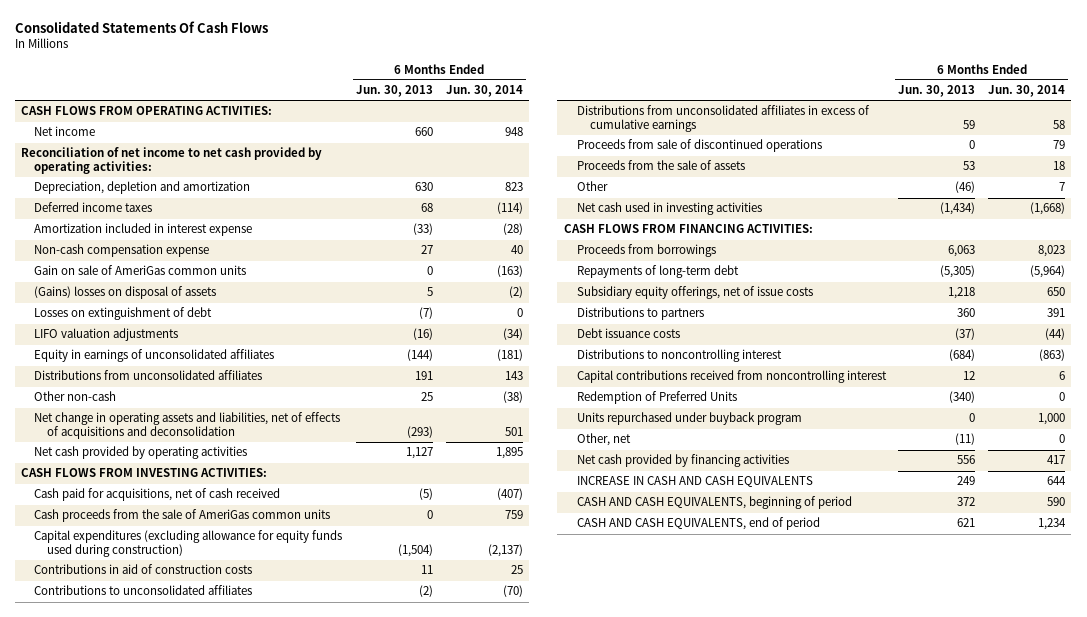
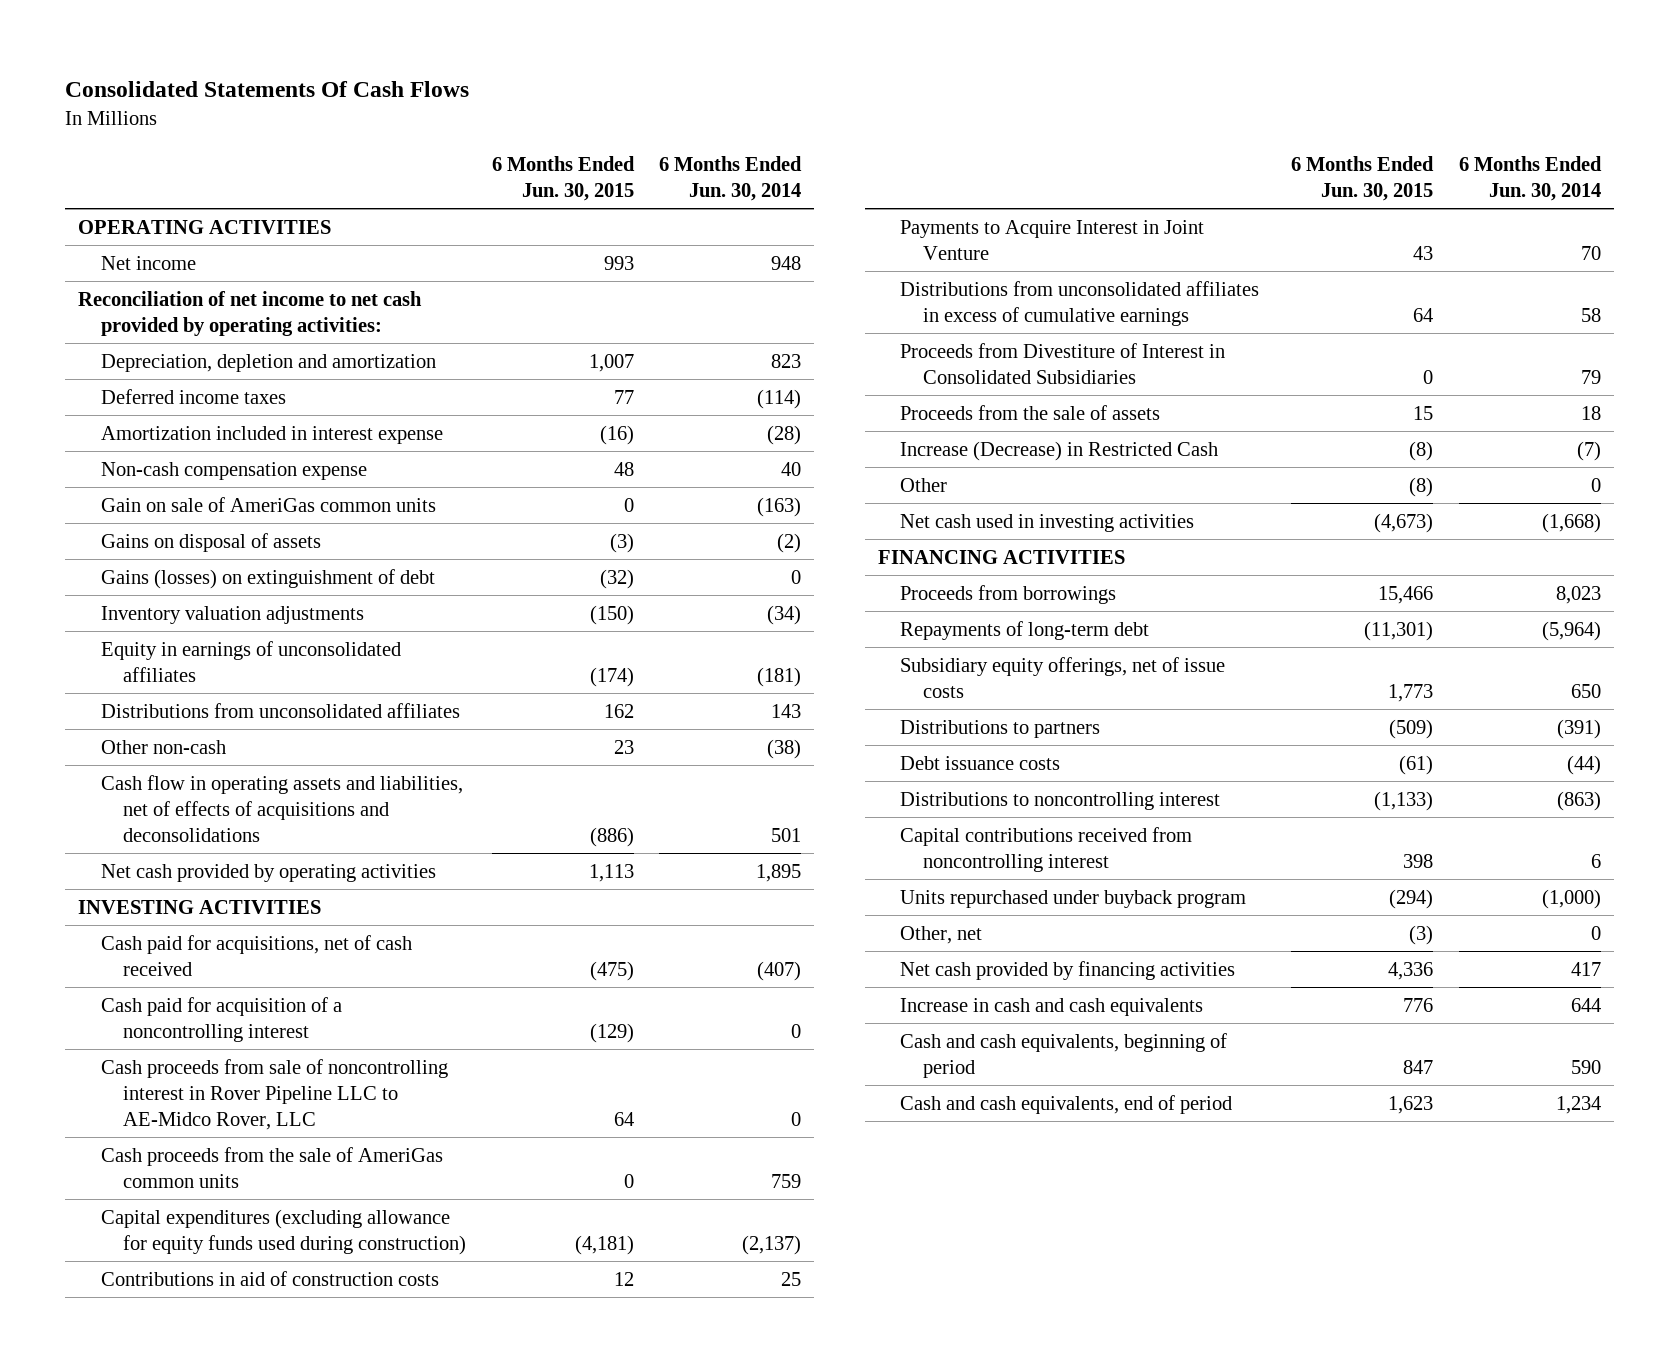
[356,85,434,98] Jun. 30, 2013 -> none
none -> [491,155,635,201] 6 Months Ended Jun. 30, 2015
[21,106,273,116] CASH FLOWS FROM OPERATING ACTIVITIES: -> [78,219,332,234] OPERATING ACTIVITIES
[34,286,217,300] (Gains) losses on disposal of assets -> [100,532,321,552] Gains on disposal of assets
[34,307,213,321] Losses on extinguishment of debt -> [100,568,435,589] Gains (losses) on extinguishment of debt
[34,328,179,342] LIFO valuation adjustments -> [100,605,364,624] Inventory valuation adjustments
[34,412,341,439] Net change in operating assets and liabilities, net of effects of acquisitions and deconsolidation -> [100,774,463,843] Cash flow in operating assets and liabilities, net of effects of acquisitions and deconsolidations
[21,468,268,478] CASH FLOWS FROM INVESTING ACTIVITIES: -> [78,899,322,914] INVESTING ACTIVITIES
none -> [100,996,342,1042] Cash paid for acquisition of a noncontrolling interest
none -> [100,1058,448,1131] Cash proceeds from sale of noncontrolling interest in Rover Pipeline LLC to AE-Midco Rover, LLC
[34,585,253,596] Contributions to unconsolidated affiliates -> none
none -> [900,219,1205,260] Payments to Acquire Interest in Joint Venture
[576,139,822,153] Proceeds from sale of discontinued operations -> [900,342,1226,384] Proceeds from Divestiture of Interest in Consolidated Subsidiaries
none -> [900,440,1219,461] Increase (Decrease) in Restricted Cash
[1059,182,1066,192] 7 -> [1590,477,1601,492] 0
[563,224,813,234] CASH FLOWS FROM FINANCING ACTIVITIES: -> [877,549,1125,564] FINANCING ACTIVITIES
[1047,308,1066,318] 391 -> [1556,718,1601,739] (391)
[576,391,737,405] Redemption of Preferred Units -> none
[1038,413,1066,426] 1,000 -> [1541,888,1601,909] (1,000)
[576,476,813,488] INCREASE IN CASH AND CASH EQUIVALENTS -> [900,997,1204,1016] Increase in cash and cash equivalents
[576,496,852,510] CASH AND CASH EQUIVALENTS, beginning of period -> [900,1032,1228,1078] Cash and cash equivalents, beginning of period
[576,517,820,531] CASH AND CASH EQUIVALENTS, end of period -> [900,1094,1233,1114] Cash and cash equivalents, end of period

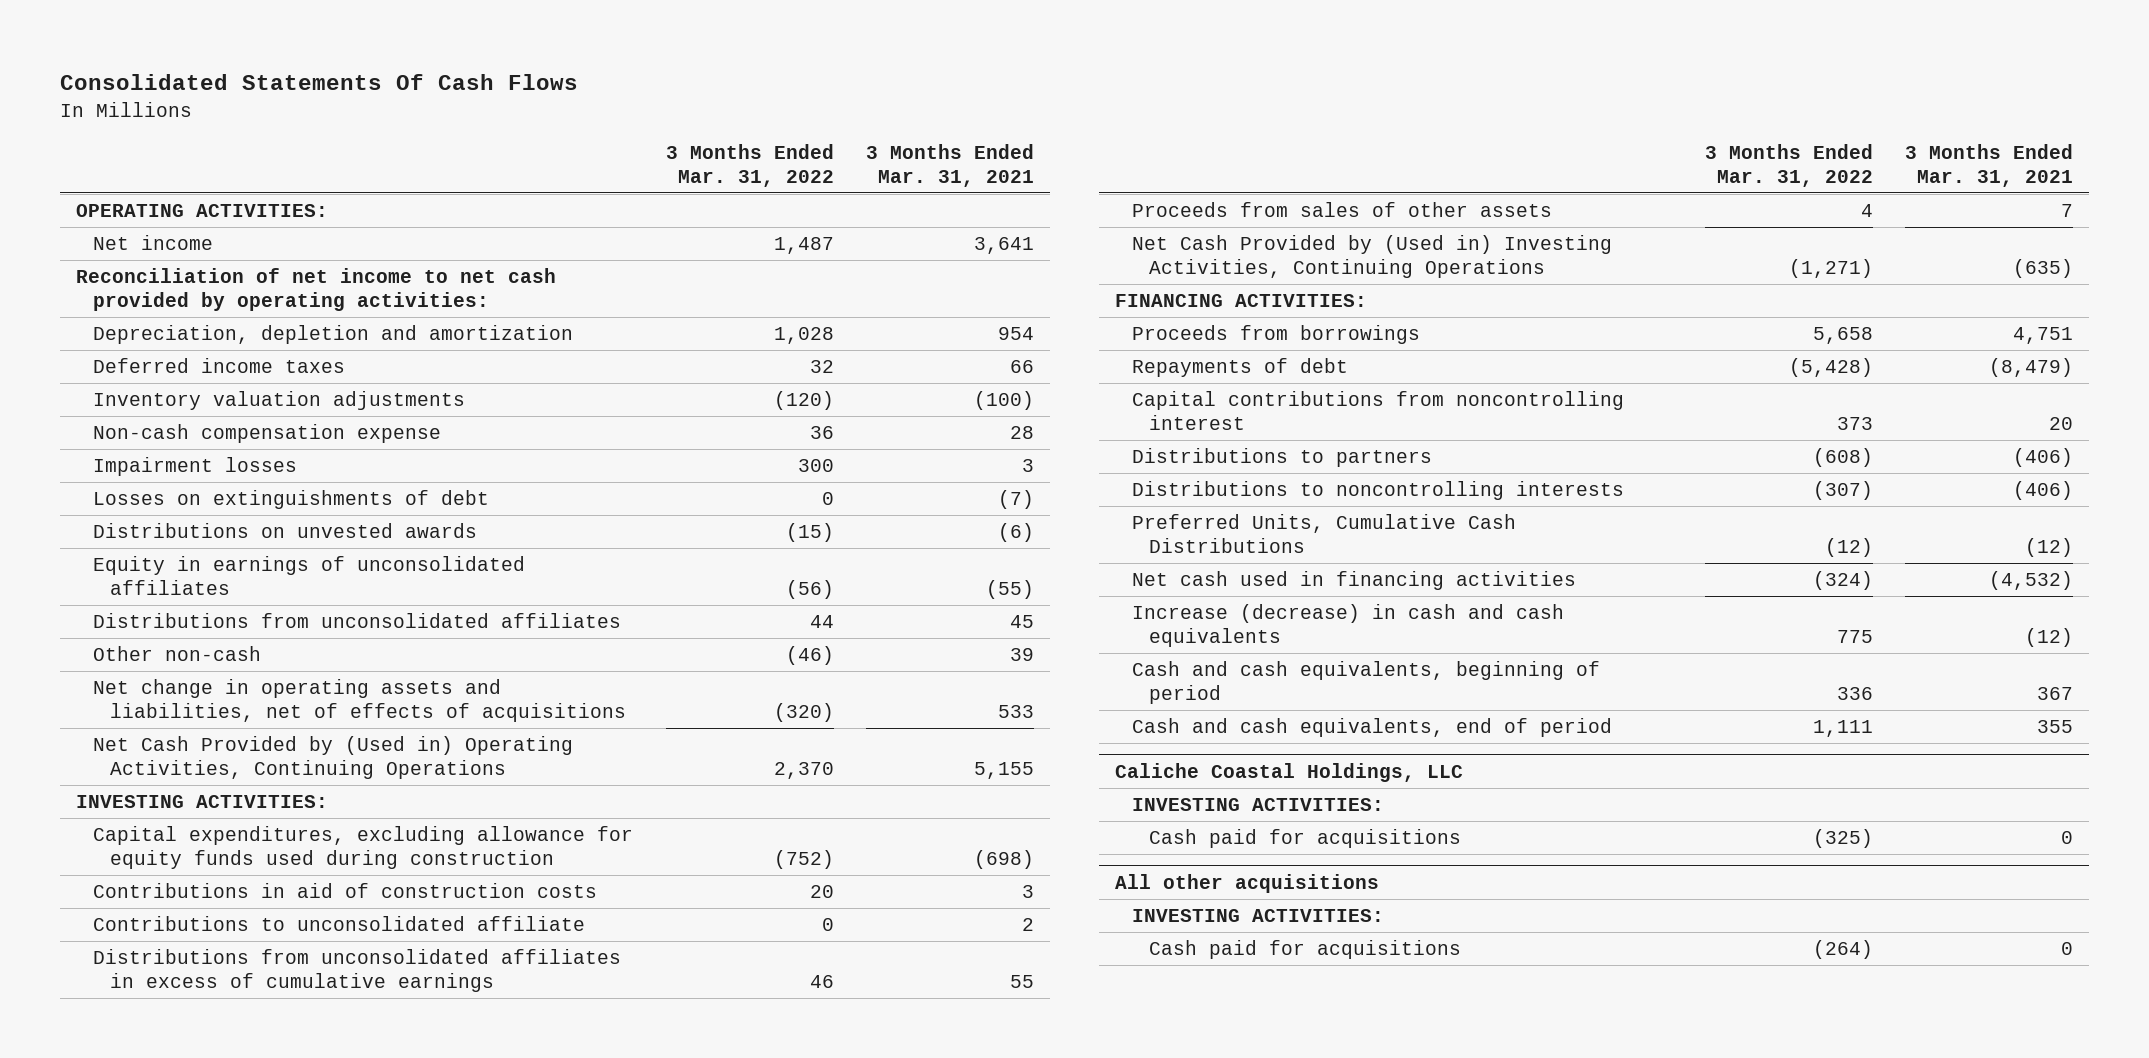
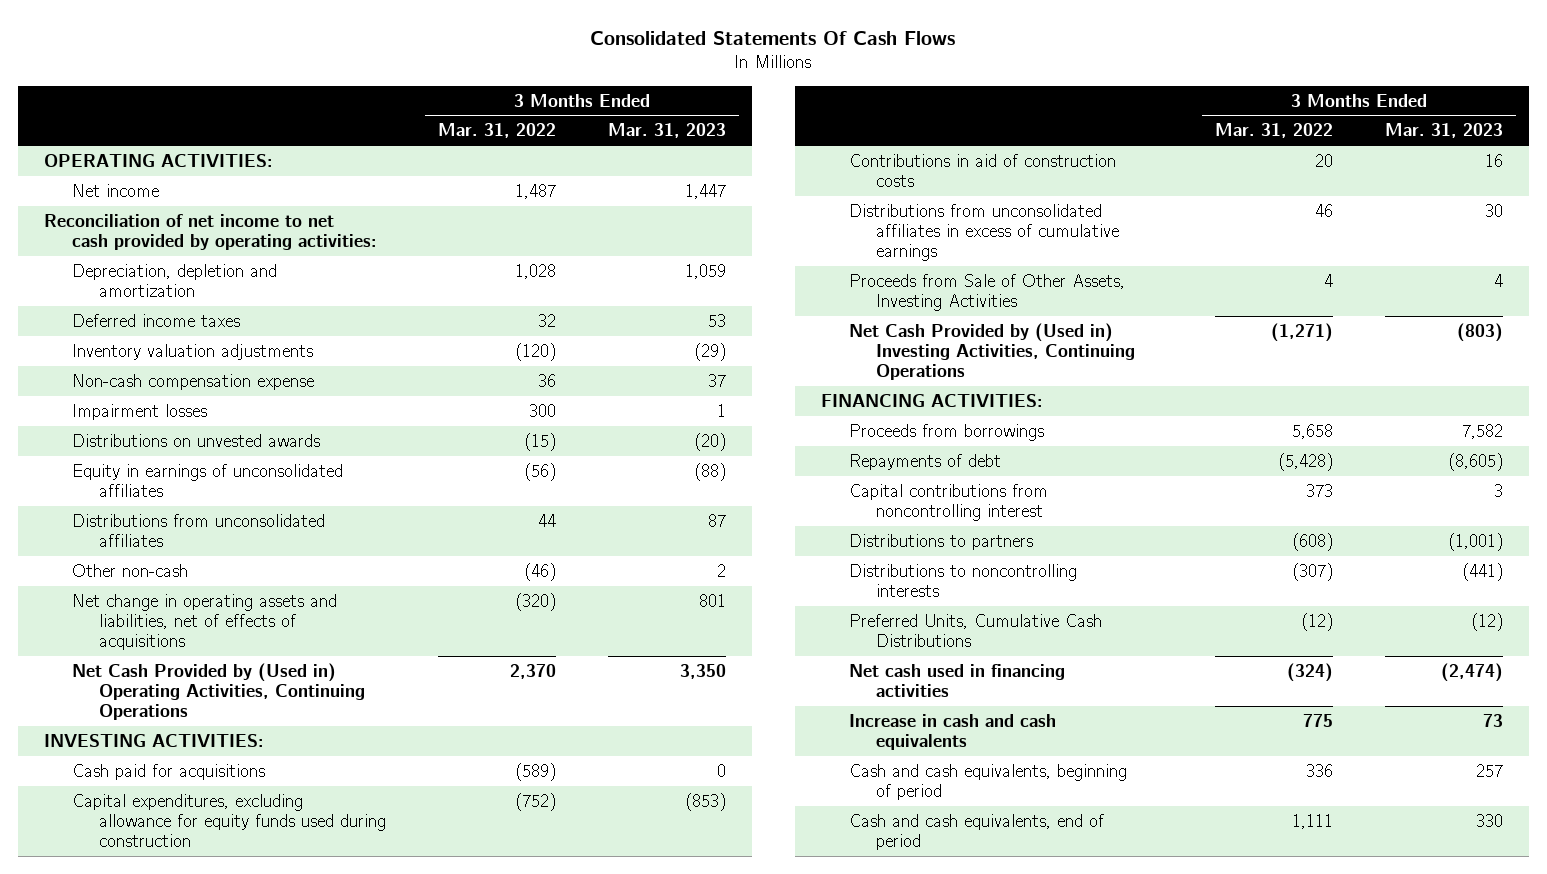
[866,144,1035,187] 3 Months Ended Mar. 31, 2021 -> none
none -> [607,123,726,139] Mar. 31, 2023
[93,490,490,510] Losses on extinguishments of debt -> none
none -> [71,763,265,780] Cash paid for acquisitions
[93,916,586,932] Contributions to unconsolidated affiliate -> none
[1132,202,1553,218] Proceeds from sales of other assets -> [848,273,1125,311] Proceeds from Sale of Other Assets, Investing Activities
[1132,604,1565,647] Increase (decrease) in cash and cash equivalents -> [848,713,1056,750] Increase in cash and cash equivalents
[1115,762,1464,782] Caliche Coastal Holdings, LLC -> none
[1132,798,1385,812] INVESTING ACTIVITIES: -> none
[1148,829,1461,849] Cash paid for acquisitions -> none
[1115,873,1380,893] All other acquisitions -> none
[1132,909,1385,923] INVESTING ACTIVITIES: -> none
[1148,940,1461,960] Cash paid for acquisitions -> none

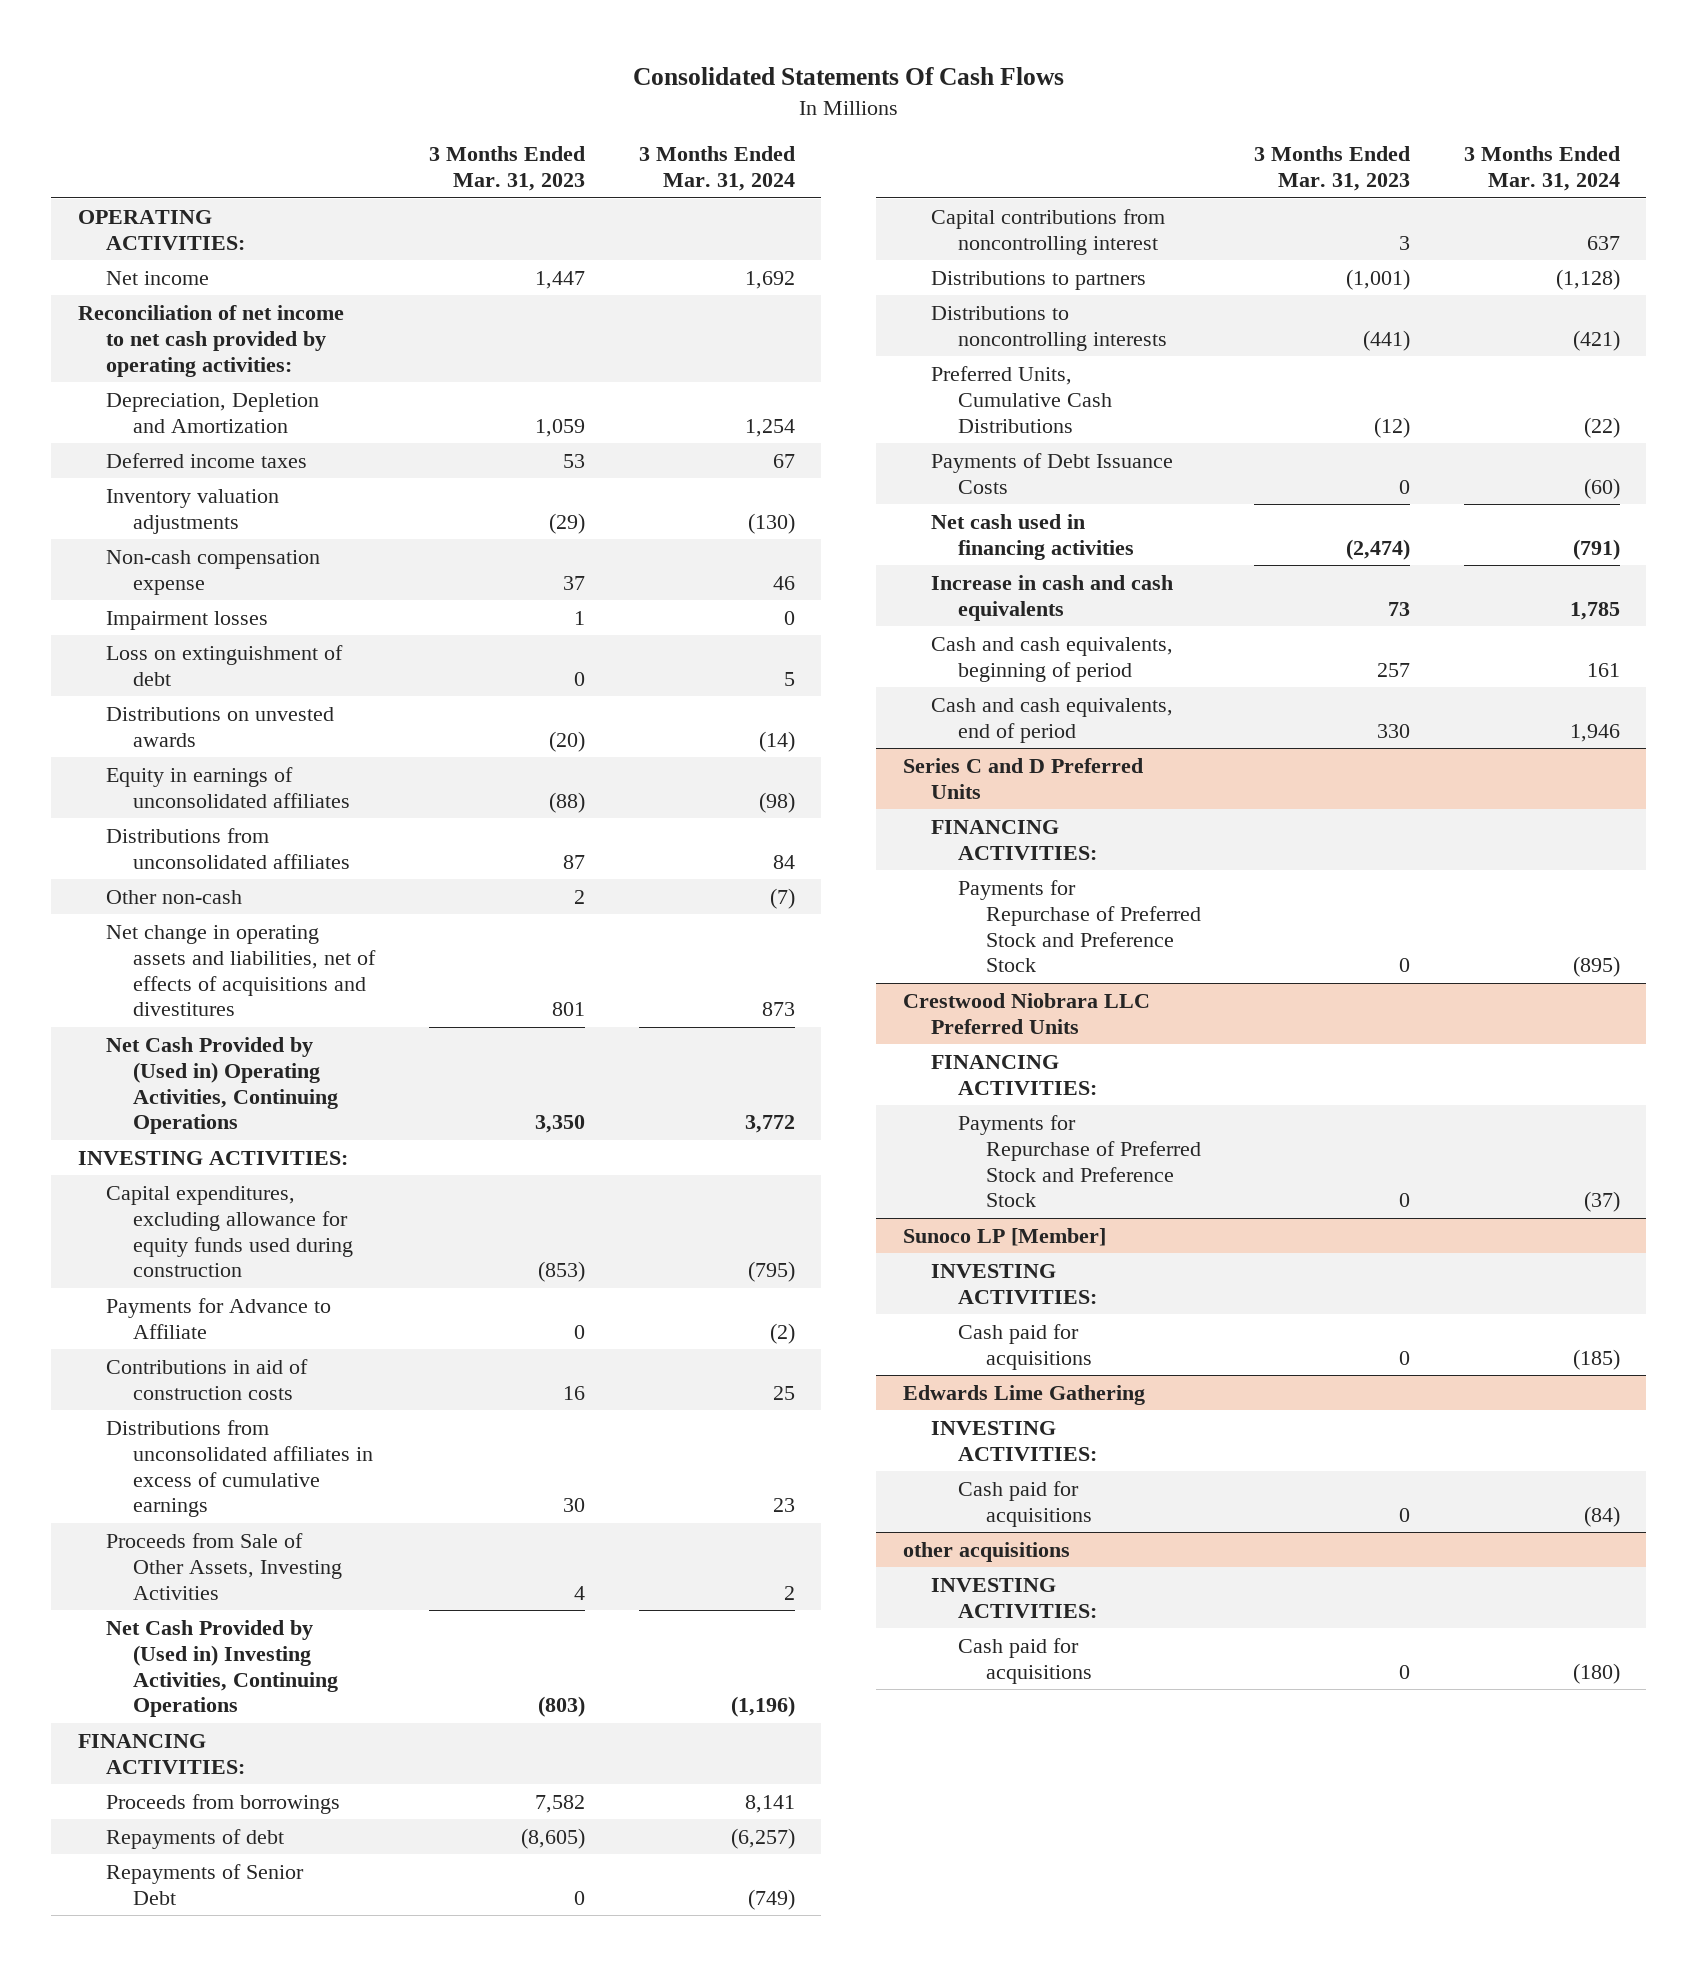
[438,123,557,139] Mar. 31, 2022 -> none
none -> [638,146,795,192] 3 Months Ended Mar. 31, 2024
[71,263,277,297] Depreciation, depletion and amortization -> [105,392,319,433] Depreciation, Depletion and Amortization
none -> [105,644,343,686] Loss on extinguishment of debt
[71,593,337,650] Net change in operating assets and liabilities, net of effects of acquisitions -> [105,924,377,1017] Net change in operating assets and liabilities, net of effects of acquisitions and divestitures
[71,763,265,780] Cash paid for acquisitions -> none
none -> [105,1297,331,1339] Payments for Advance to Affiliate
none -> [105,1863,304,1905] Repayments of Senior Debt
none -> [930,452,1173,494] Payments of Debt Issuance Costs
none -> [902,757,1143,799] Series C and D Preferred Units
none -> [930,819,1098,860] FINANCING ACTIVITIES:
none -> [958,879,1202,973] Payments for Repurchase of Preferred Stock and Preference Stock
none -> [902,992,1150,1034] Crestwood Niobrara LLC Preferred Units
none -> [930,1054,1098,1095] FINANCING ACTIVITIES:
none -> [958,1114,1202,1208] Payments for Repurchase of Preferred Stock and Preference Stock
none -> [902,1227,1106,1246] Sunoco LP [Member]
none -> [930,1263,1098,1304] INVESTING ACTIVITIES:
none -> [958,1323,1093,1370] Cash paid for acquisitions
none -> [902,1384,1145,1405] Edwards Lime Gathering
none -> [930,1420,1098,1461] INVESTING ACTIVITIES:
none -> [958,1480,1093,1527] Cash paid for acquisitions
none -> [902,1541,1070,1562] other acquisitions
none -> [930,1577,1098,1618] INVESTING ACTIVITIES:
none -> [958,1637,1093,1684] Cash paid for acquisitions

